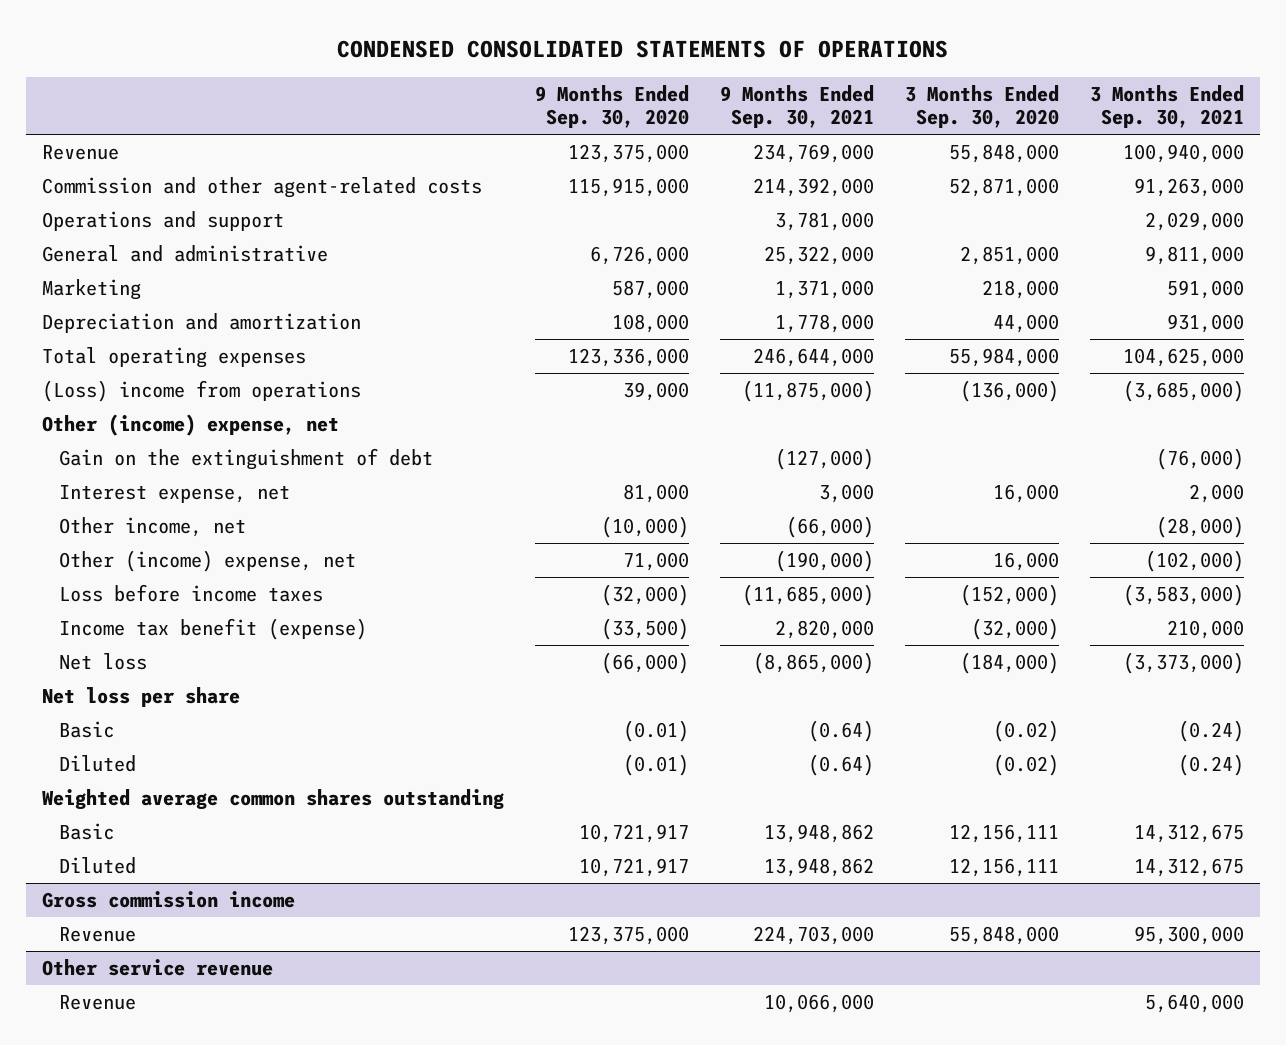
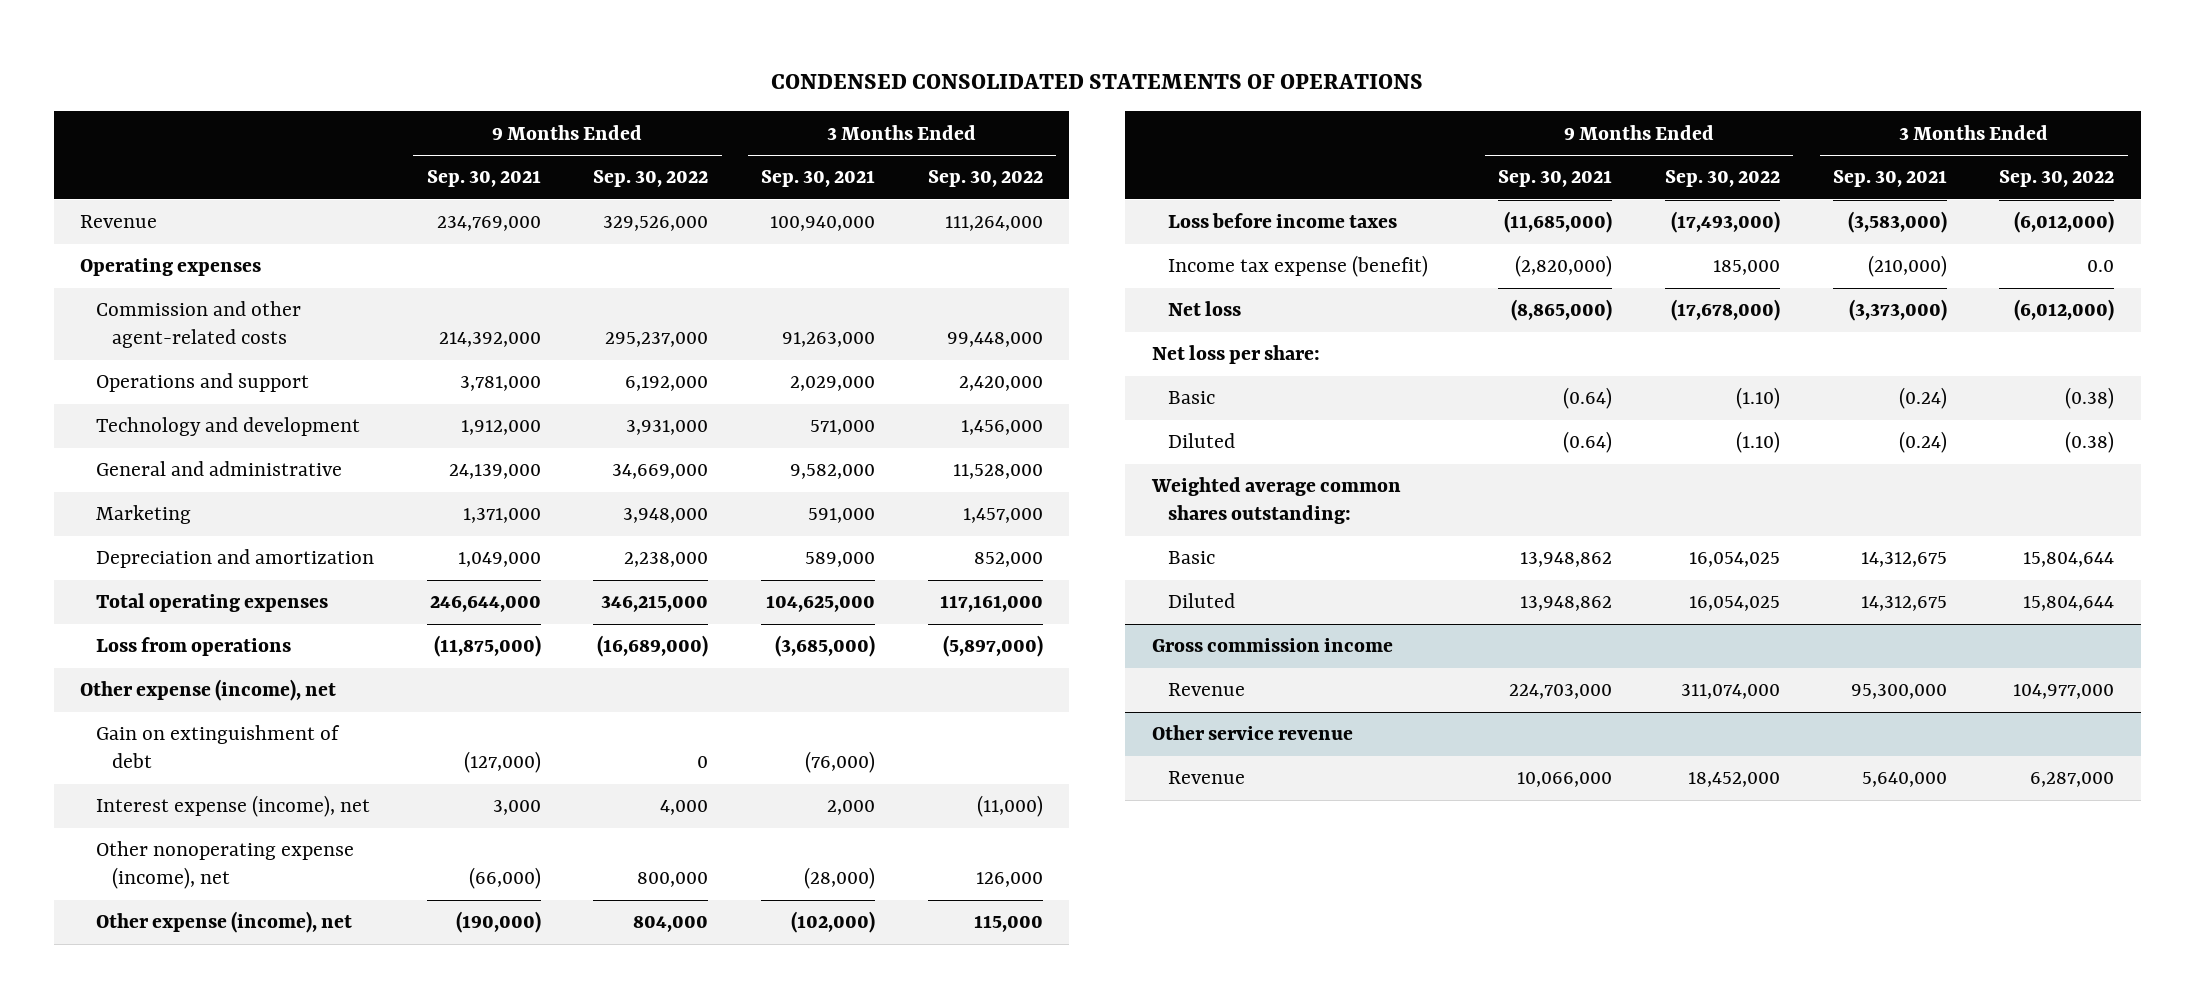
[534,84,689,129] 9 Months Ended Sep. 30, 2020 -> none
[905,84,1060,129] 3 Months Ended Sep. 30, 2020 -> none
none -> [593,170,709,188] Sep. 30, 2022
none -> [927,170,1043,188] Sep. 30, 2022
none -> [80,258,262,277] Operating expenses
none -> [95,417,360,437] Technology and development
[764,245,875,265] 25,322,000 -> [448,464,541,480] 24,139,000
[1145,245,1245,265] 9,811,000 -> [790,464,876,480] 9,582,000
[775,313,875,333] 1,778,000 -> [457,552,541,568] 1,049,000
[1167,313,1245,333] 931,000 -> [805,552,876,568] 589,000
[41,379,361,402] (Loss) income from operations -> [95,637,291,657] Loss from operations
[41,413,339,436] Other (income) expense, net -> [80,679,337,702] Other expense (income), net
[58,447,433,470] Gain on the extinguishment of debt -> [95,725,340,769] Gain on extinguishment of debt
[58,484,290,503] Interest expense, net -> [95,795,370,818] Interest expense (income), net
[58,516,246,537] Other income, net -> [95,841,354,890] Other nonoperating expense (income), net
[58,549,356,572] Other (income) expense, net -> [95,911,352,934] Other expense (income), net
[58,617,367,640] Income tax benefit (expense) -> [1167,255,1428,278] Income tax expense (benefit)
[775,619,875,639] 2,820,000 -> [1515,255,1613,278] (2,820,000)
[1167,619,1245,639] 210,000 -> [1867,255,1947,278] (210,000)
[41,686,240,707] Net loss per share -> [1151,345,1320,365] Net loss per share:
[41,788,504,810] Weighted average common shares outstanding -> [1150,477,1401,525] Weighted average common shares outstanding:

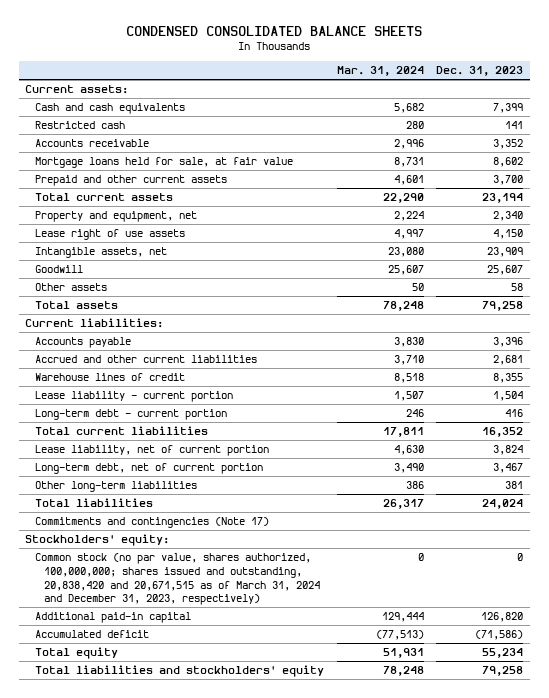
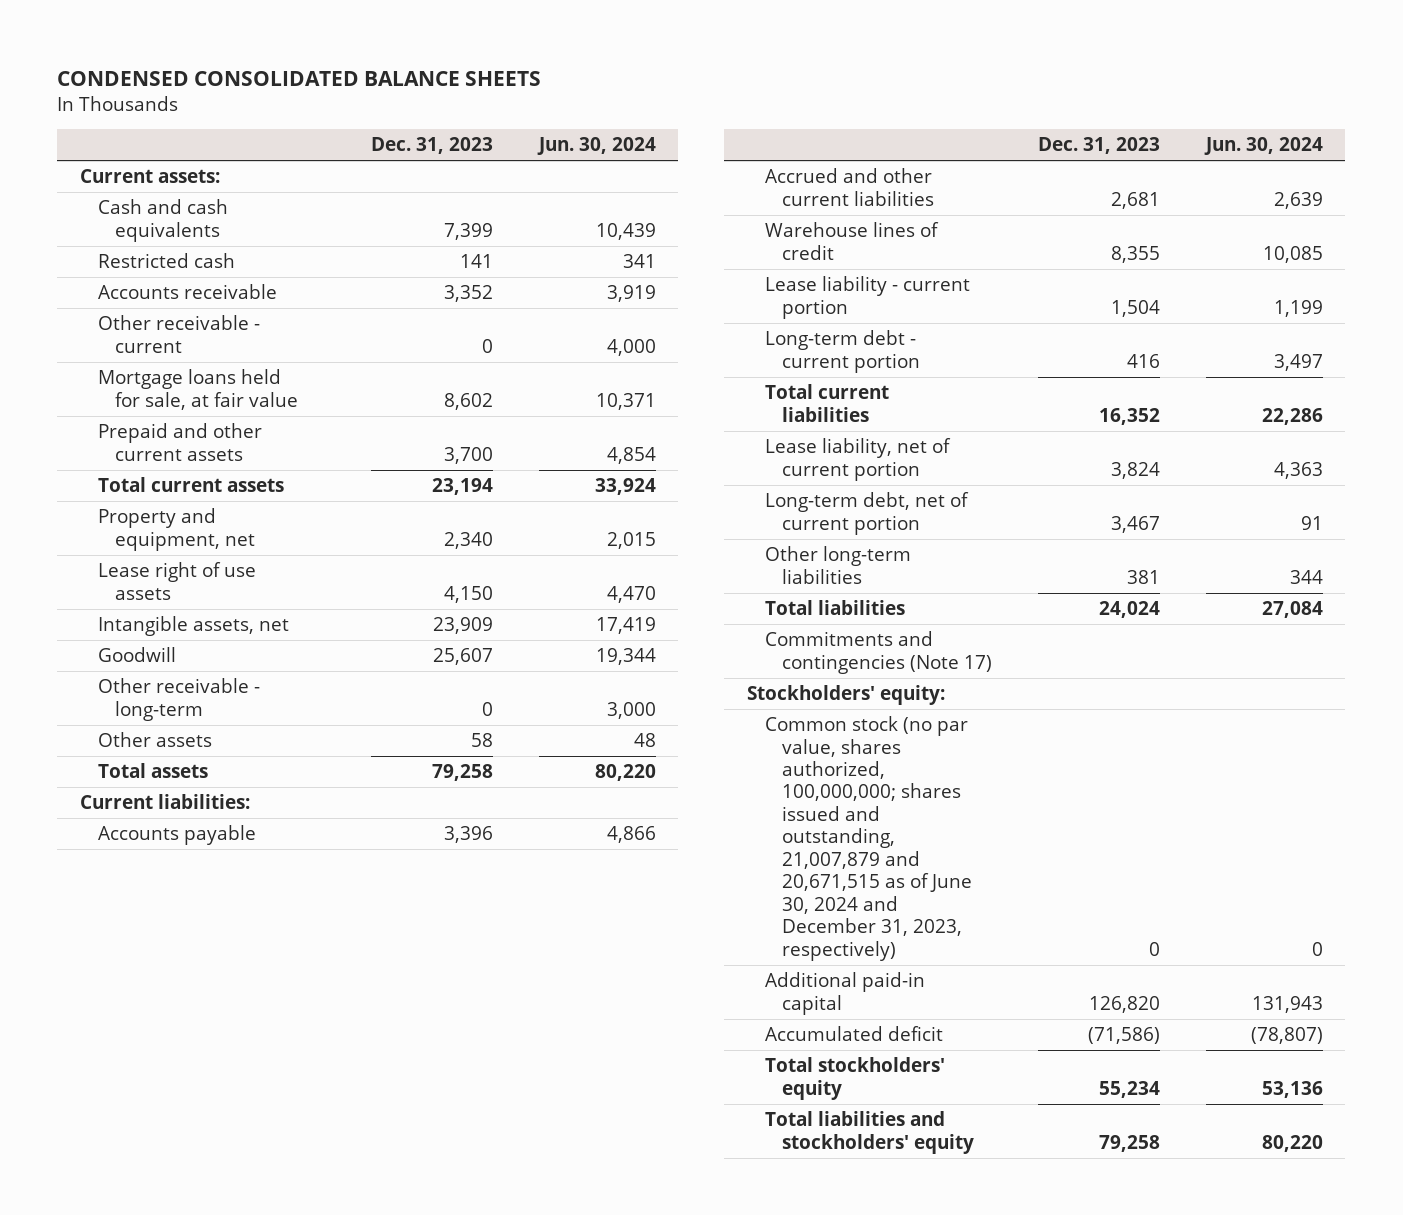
[336,65,424,76] Mar. 31, 2024 -> none
none -> [536,137,656,156] Jun. 30, 2024
none -> [97,315,260,353] Other receivable - current
none -> [97,678,260,721] Other receivable - long-term
[34,553,321,606] Common stock (no par value, shares authorized, 100,000,000; shares issued and outstanding, 20,838,420 and 20,671,515 as of March 31, 2024 and December 31, 2023, respectively) -> [764,716,973,961] Common stock (no par value, shares authorized, 100,000,000; shares issued and outstanding, 21,007,879 and 20,671,515 as of June 30, 2024 and December 31, 2023, respectively)
[34,647,118,660] Total equity -> [764,1057,945,1100] Total stockholders' equity

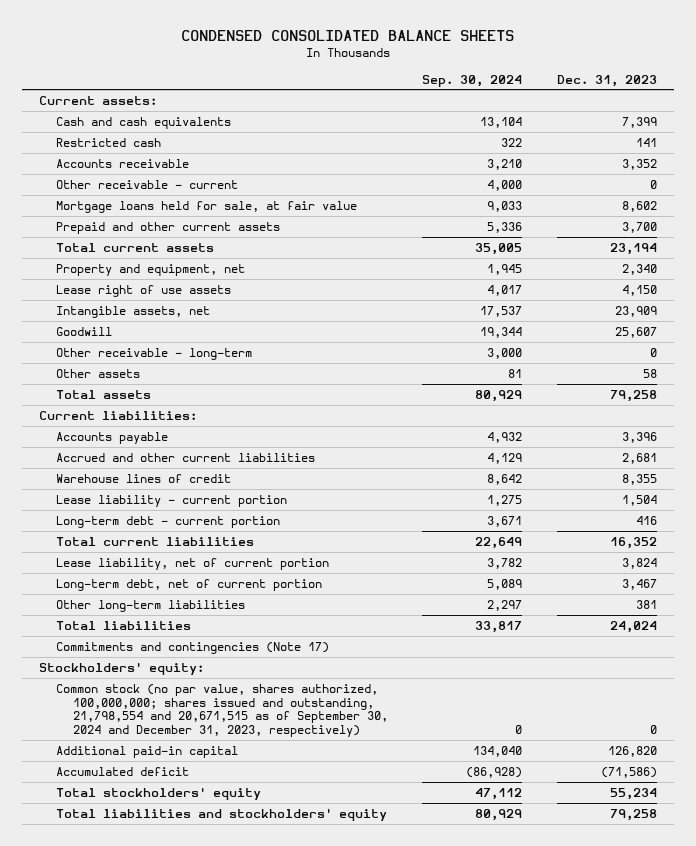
[536,137,656,156] Jun. 30, 2024 -> none
none -> [422,74,523,87] Sep. 30, 2024
[764,716,973,961] Common stock (no par value, shares authorized, 100,000,000; shares issued and outstanding, 21,007,879 and 20,671,515 as of June 30, 2024 and December 31, 2023, respectively) -> [56,683,388,738] Common stock (no par value, shares authorized, 100,000,000; shares issued and outstanding, 21,798,554 and 20,671,515 as of September 30, 2024 and December 31, 2023, respectively)

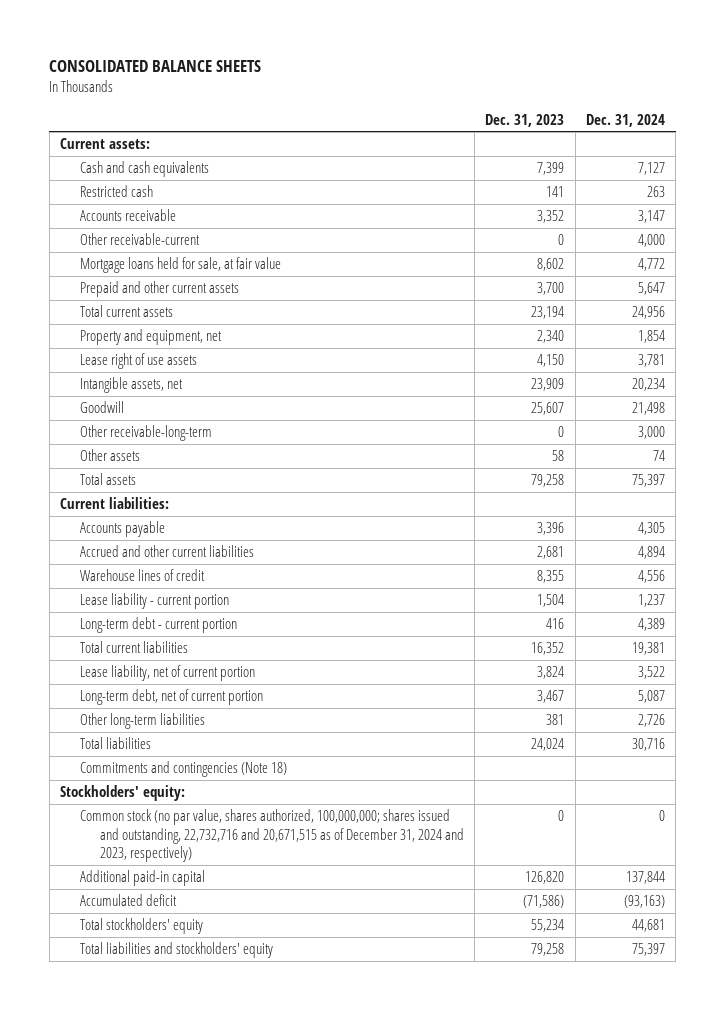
[181,29,515,41] CONDENSED CONSOLIDATED BALANCE SHEETS -> [49,60,262,73] CONSOLIDATED BALANCE SHEETS
[422,74,523,87] Sep. 30, 2024 -> none
none -> [585,113,665,127] Dec. 31, 2024
[56,179,239,189] Other receivable - current -> [79,233,200,246] Other receivable-current
[56,347,253,360] Other receivable - long-term -> [79,425,212,442] Other receivable-long-term
[56,641,330,654] Commitments and contingencies (Note 17) -> [79,761,287,778] Commitments and contingencies (Note 18)
[56,683,388,738] Common stock (no par value, shares authorized, 100,000,000; shares issued and outstanding, 21,798,554 and 20,671,515 as of September 30, 2024 and December 31, 2023, respectively) -> [79,809,464,863] Common stock (no par value, shares authorized, 100,000,000; shares issued and outstanding, 22,732,716 and 20,671,515 as of December 31, 2024 and 2023, respectively)

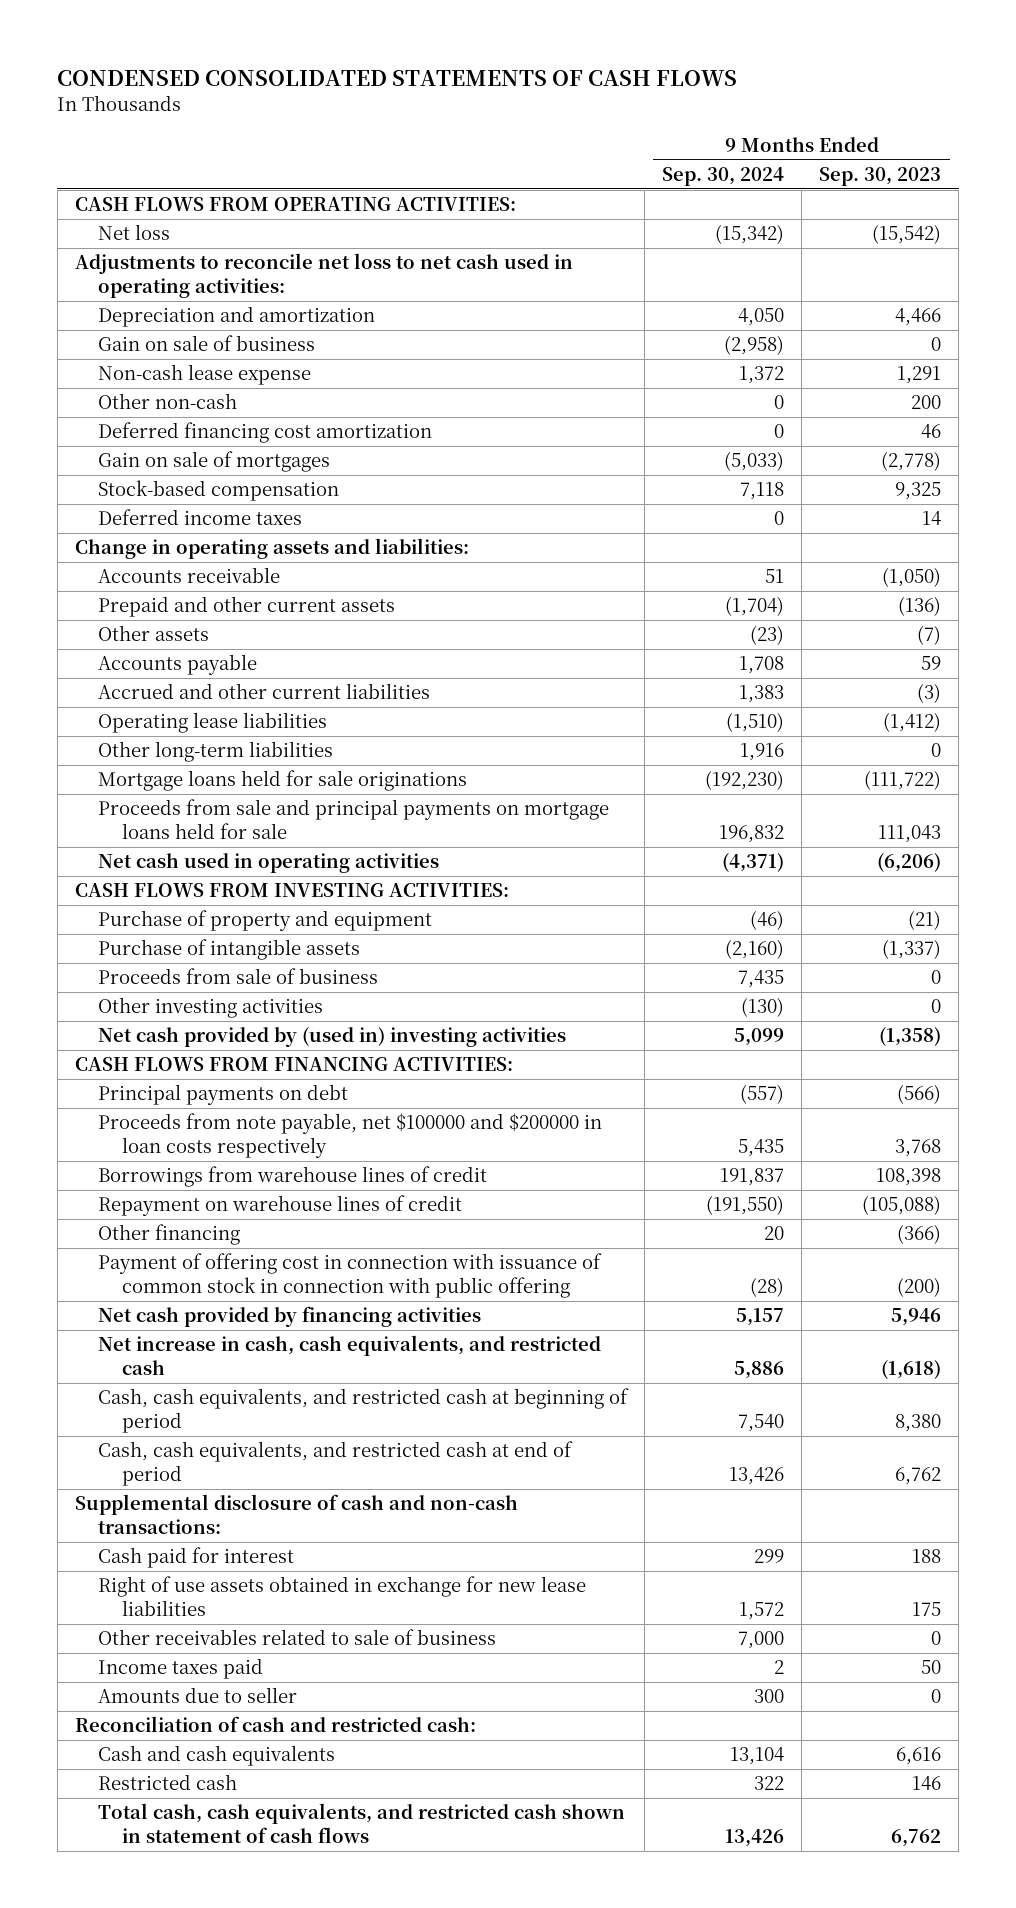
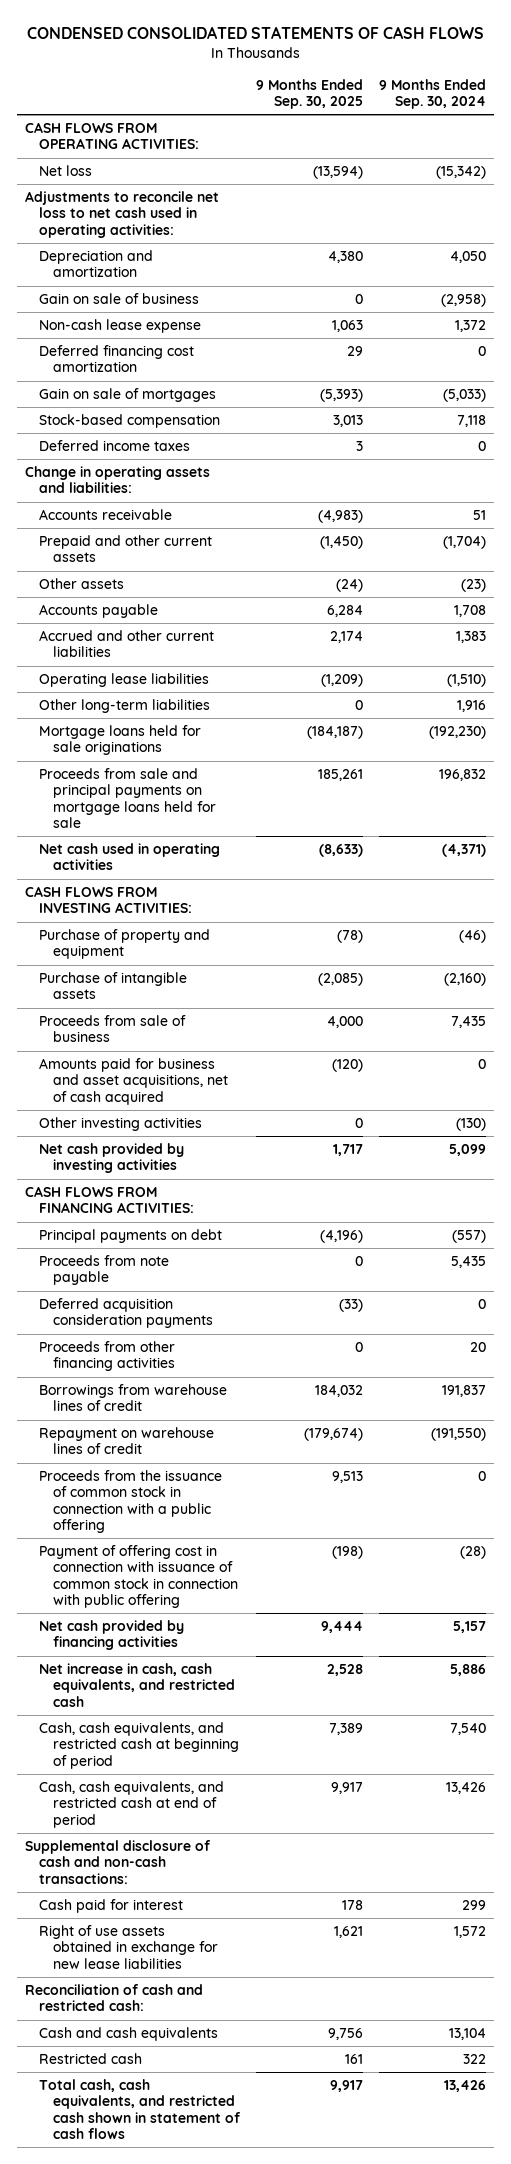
[819,166,942,186] Sep. 30, 2023 -> none
none -> [256,78,364,109] 9 Months Ended Sep. 30, 2025
[98,393,238,410] Other non-cash -> none
none -> [39,1058,229,1105] Amounts paid for business and asset acquisitions, net of cash acquired
[98,1027,567,1048] Net cash provided by (used in) investing activities -> [39,1143,185,1174] Net cash provided by investing activities
[98,1113,603,1159] Proceeds from note payable, net $100000 and $200000 in loan costs respectively -> [39,1255,170,1286] Proceeds from note payable
none -> [39,1298,214,1329] Deferred acquisition consideration payments
none -> [39,1341,176,1372] Proceeds from other financing activities
[98,1224,241,1246] Other financing -> none
none -> [39,1470,223,1533] Proceeds from the issuance of common stock in connection with a public offering
[98,1629,497,1646] Other receivables related to sale of business -> none
[98,1658,264,1680] Income taxes paid -> none
[98,1687,298,1704] Amounts due to seller -> none

